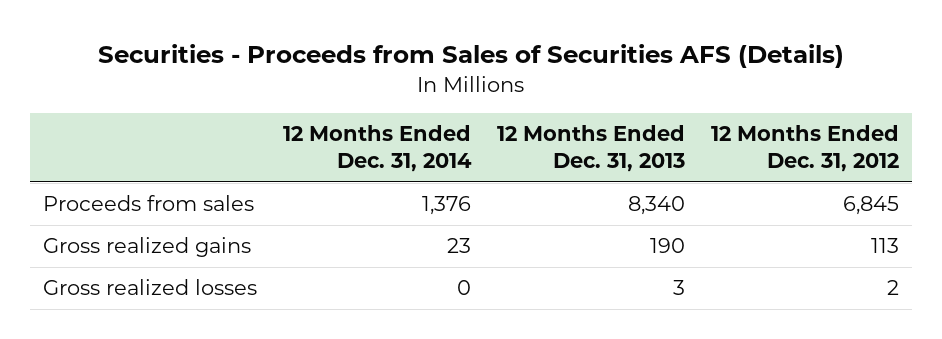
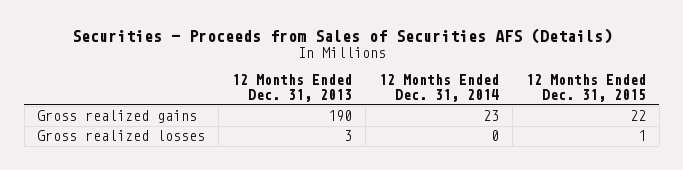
[710,125,899,173] 12 Months Ended Dec. 31, 2012 -> none
none -> [525,74,646,103] 12 Months Ended Dec. 31, 2015
[43,195,255,212] Proceeds from sales -> none

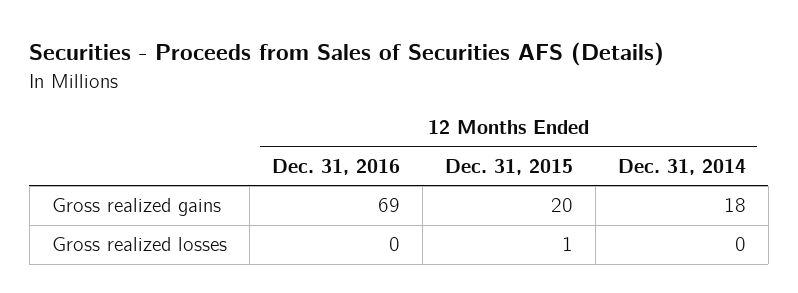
[232,74,353,103] 12 Months Ended Dec. 31, 2013 -> none
none -> [271,158,400,175] Dec. 31, 2016
[483,110,500,122] 23 -> [723,198,746,213] 18
[629,110,646,122] 22 -> [550,198,573,213] 20

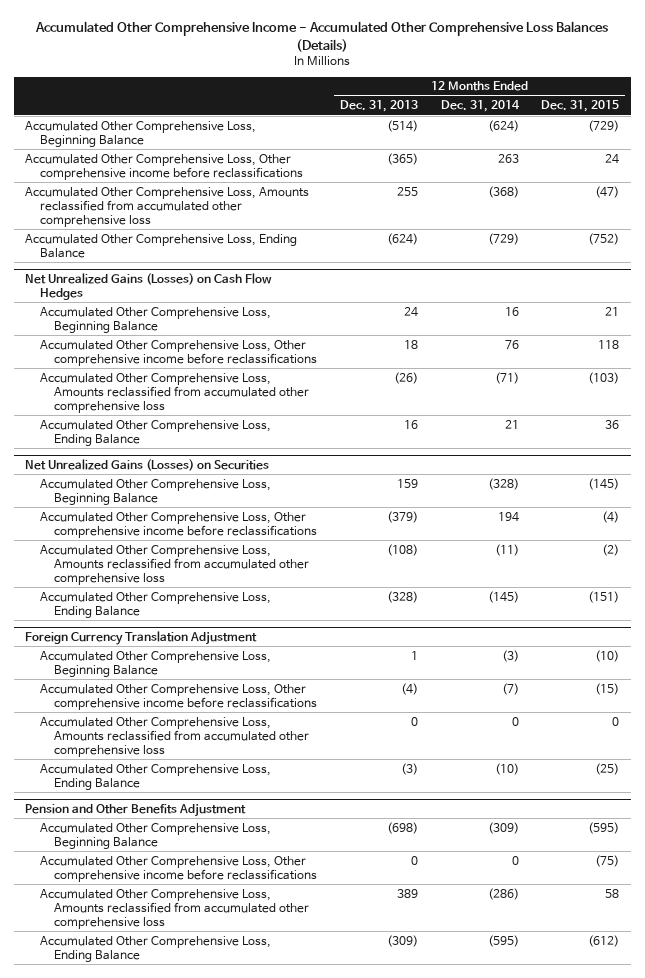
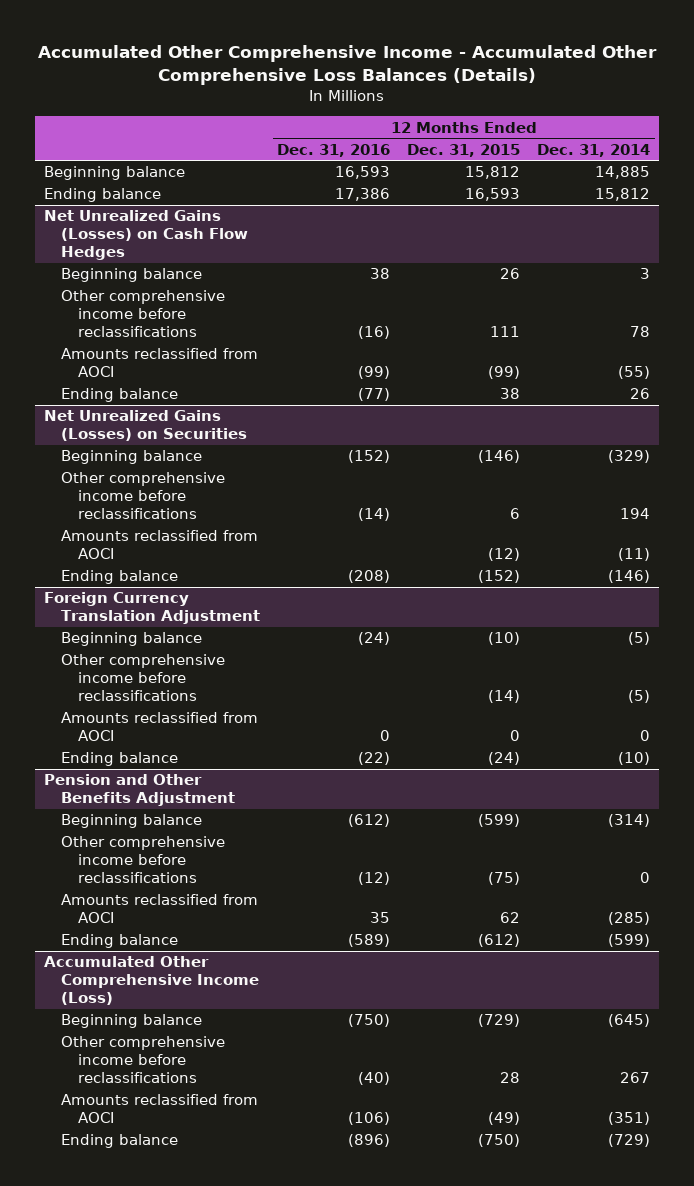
[340,100,419,113] Dec. 31, 2013 -> none
none -> [277,143,391,157] Dec. 31, 2016
[25,120,257,147] Accumulated Other Comprehensive Loss, Beginning Balance -> none
[25,153,303,180] Accumulated Other Comprehensive Loss, Other comprehensive income before reclassifications -> none
[25,186,310,227] Accumulated Other Comprehensive Loss, Amounts reclassified from accumulated other comprehensive loss -> none
[25,233,298,258] Accumulated Other Comprehensive Loss, Ending Balance -> none
none -> [43,166,185,181] Beginning balance
none -> [43,188,161,203] Ending balance
[39,306,271,333] Accumulated Other Comprehensive Loss, Beginning Balance -> none
[39,419,271,446] Accumulated Other Comprehensive Loss, Ending Balance -> none
none -> [61,268,203,283] Beginning balance
[39,339,318,366] Accumulated Other Comprehensive Loss, Other comprehensive income before reclassifications -> [61,290,226,338] Other comprehensive income before reclassifications
[504,339,519,349] 76 -> [630,326,651,338] 78
[598,339,620,349] 118 -> [490,326,521,338] 111
[39,372,310,413] Accumulated Other Comprehensive Loss, Amounts reclassified from accumulated other comprehensive loss -> [61,348,259,378] Amounts reclassified from AOCI
[494,371,519,384] (71) -> [618,366,651,380] (55)
[588,371,620,384] (103) -> [488,366,521,380] (99)
none -> [61,388,179,403] Ending balance
[39,478,271,505] Accumulated Other Comprehensive Loss, Beginning Balance -> none
[39,591,271,618] Accumulated Other Comprehensive Loss, Ending Balance -> none
none -> [61,450,203,465] Beginning balance
[39,511,318,538] Accumulated Other Comprehensive Loss, Other comprehensive income before reclassifications -> [61,472,226,520] Other comprehensive income before reclassifications
[602,510,620,523] (4) -> [510,508,521,520] 6
[39,544,310,585] Accumulated Other Comprehensive Loss, Amounts reclassified from accumulated other comprehensive loss -> [61,530,259,560] Amounts reclassified from AOCI
[602,543,620,556] (2) -> [488,548,521,562] (12)
none -> [61,570,179,585] Ending balance
[39,650,271,677] Accumulated Other Comprehensive Loss, Beginning Balance -> none
[39,763,271,790] Accumulated Other Comprehensive Loss, Ending Balance -> none
none -> [61,632,203,647] Beginning balance
[39,683,318,710] Accumulated Other Comprehensive Loss, Other comprehensive income before reclassifications -> [61,654,226,702] Other comprehensive income before reclassifications
[501,682,519,695] (7) -> [628,690,651,704] (5)
[595,682,620,695] (15) -> [488,690,521,704] (14)
[39,716,310,757] Accumulated Other Comprehensive Loss, Amounts reclassified from accumulated other comprehensive loss -> [61,712,259,742] Amounts reclassified from AOCI
none -> [61,752,179,767] Ending balance
[39,822,271,849] Accumulated Other Comprehensive Loss, Beginning Balance -> none
[39,935,271,962] Accumulated Other Comprehensive Loss, Ending Balance -> none
none -> [61,814,203,829] Beginning balance
[39,855,318,882] Accumulated Other Comprehensive Loss, Other comprehensive income before reclassifications -> [61,836,226,884] Other comprehensive income before reclassifications
[39,888,310,929] Accumulated Other Comprehensive Loss, Amounts reclassified from accumulated other comprehensive loss -> [61,894,259,924] Amounts reclassified from AOCI
[487,887,519,900] (286) -> [608,912,651,926] (285)
[605,888,620,898] 58 -> [500,912,521,924] 62
none -> [61,934,179,949] Ending balance
none -> [43,956,260,1006] Accumulated Other Comprehensive Income (Loss)
none -> [61,1014,203,1029] Beginning balance
none -> [61,1036,226,1084] Other comprehensive income before reclassifications
none -> [61,1094,259,1124] Amounts reclassified from AOCI
none -> [61,1134,179,1149] Ending balance

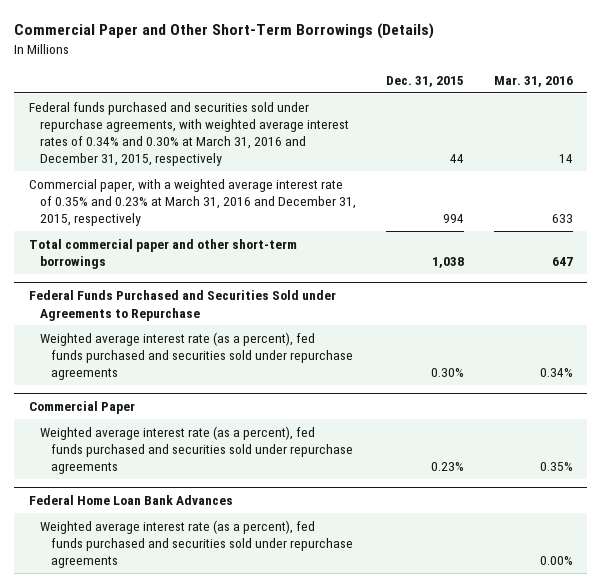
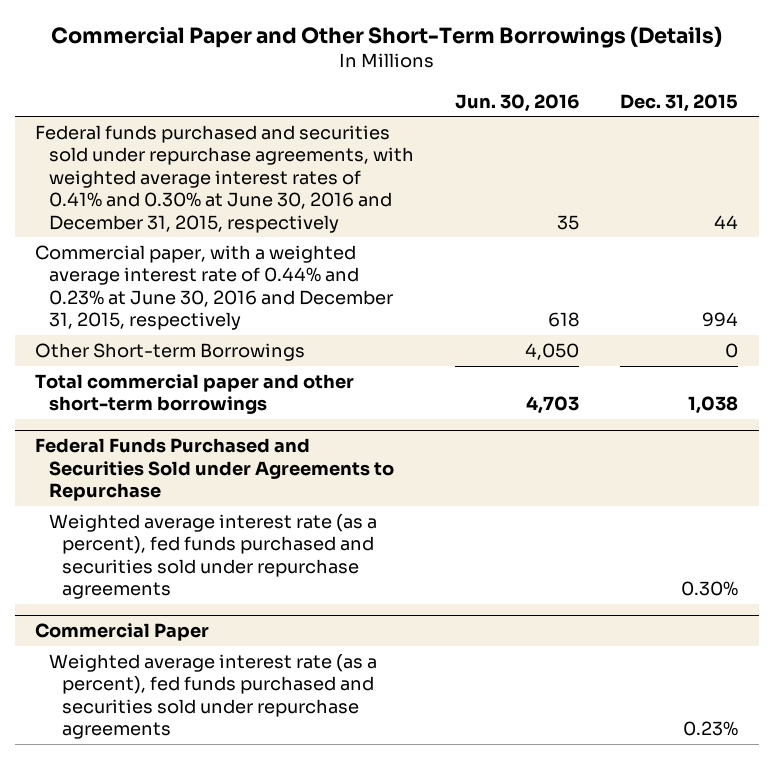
[493,75,573,87] Mar. 31, 2016 -> none
none -> [455,93,580,112] Jun. 30, 2016
[28,101,350,167] Federal funds purchased and securities sold under repurchase agreements, with weighted average interest rates of 0.34% and 0.30% at March 31, 2016 and December 31, 2015, respectively -> [35,124,414,233] Federal funds purchased and securities sold under repurchase agreements, with weighted average interest rates of 0.41% and 0.30% at June 30, 2016 and December 31, 2015, respectively
[28,178,357,227] Commercial paper, with a weighted average interest rate of 0.35% and 0.23% at March 31, 2016 and December 31, 2015, respectively -> [35,244,393,331] Commercial paper, with a weighted average interest rate of 0.44% and 0.23% at June 30, 2016 and December 31, 2015, respectively
none -> [35,342,306,361] Other Short-term Borrowings
[28,495,233,506] Federal Home Loan Bank Advances -> none
[40,519,354,569] Weighted average interest rate (as a percent), fed funds purchased and securities sold under repurchase agreements -> none

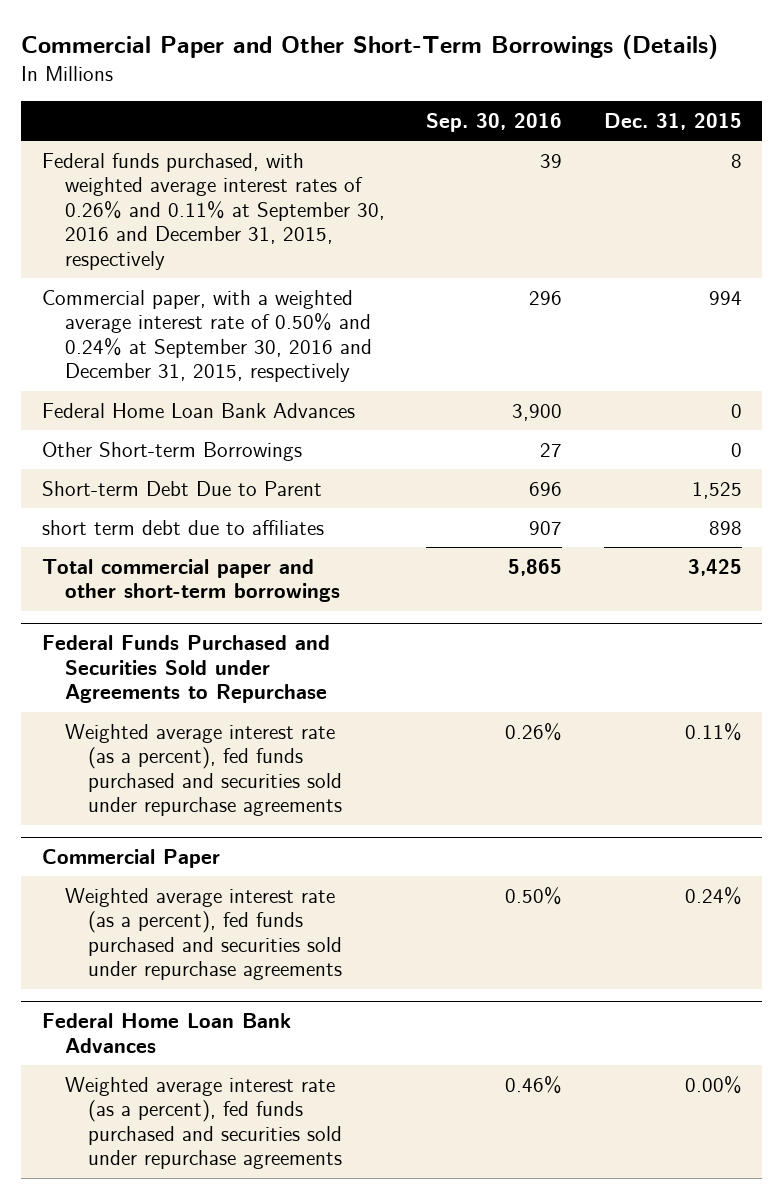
[455,93,580,112] Jun. 30, 2016 -> none
none -> [426,113,563,133] Sep. 30, 2016
[35,124,414,233] Federal funds purchased and securities sold under repurchase agreements, with weighted average interest rates of 0.41% and 0.30% at June 30, 2016 and December 31, 2015, respectively -> [41,152,386,271] Federal funds purchased, with weighted average interest rates of 0.26% and 0.11% at September 30, 2016 and December 31, 2015, respectively
[714,214,739,229] 44 -> [730,153,742,168] 8
[35,244,393,331] Commercial paper, with a weighted average interest rate of 0.44% and 0.23% at June 30, 2016 and December 31, 2015, respectively -> [41,289,373,383] Commercial paper, with a weighted average interest rate of 0.50% and 0.24% at September 30, 2016 and December 31, 2015, respectively
none -> [41,402,355,418] Federal Home Loan Bank Advances
none -> [41,480,322,496] Short-term Debt Due to Parent
none -> [41,519,324,535] short term debt due to affiliates
[688,396,739,415] 1,038 -> [687,558,742,576] 3,425
[681,581,739,597] 0.30% -> [684,722,742,741] 0.11%
[683,721,739,737] 0.23% -> [684,886,742,905] 0.24%
none -> [41,1013,291,1053] Federal Home Loan Bank Advances
none -> [65,1076,343,1170] Weighted average interest rate (as a percent), fed funds purchased and securities sold under repurchase agreements

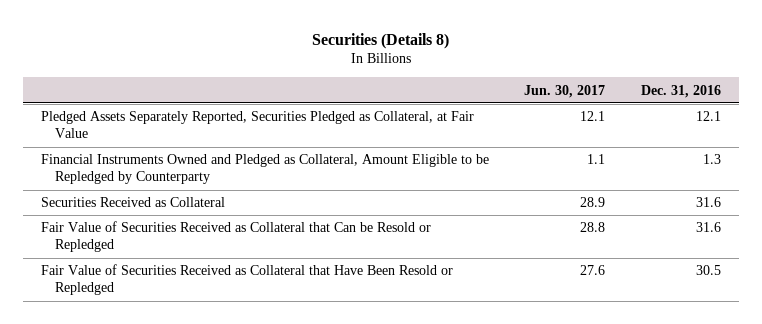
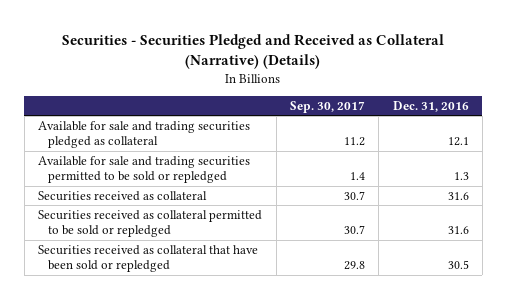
[311,32,449,49] Securities (Details 8) -> [62,33,445,70] Securities - Securities Pledged and Received as Collateral (Narrative) (Details)
[524,84,606,98] Jun. 30, 2017 -> none
none -> [289,100,365,113] Sep. 30, 2017
[40,111,474,139] Pledged Assets Separately Reported, Securities Pledged as Collateral, at Fair Value -> [38,120,251,149] Available for sale and trading securities pledged as collateral
[40,154,489,185] Financial Instruments Owned and Pledged as Collateral, Amount Eligible to be Repledged by Counterparty -> [38,155,251,184] Available for sale and trading securities permitted to be sold or repledged
[40,197,225,208] Securities Received as Collateral -> [38,190,208,201] Securities received as collateral
[40,221,431,253] Fair Value of Securities Received as Collateral that Can be Resold or Repledged -> [38,209,263,238] Securities received as collateral permitted to be sold or repledged
[40,264,453,296] Fair Value of Securities Received as Collateral that Have Been Resold or Repledged -> [38,244,259,273] Securities received as collateral that have been sold or repledged

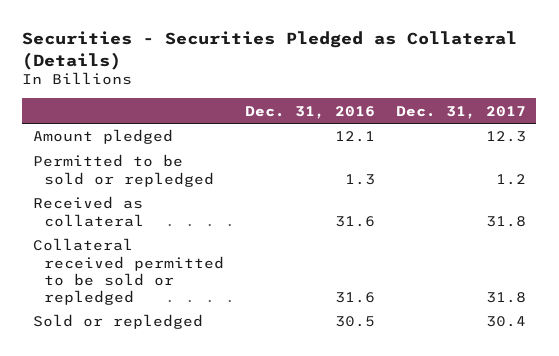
[62,33,445,70] Securities - Securities Pledged and Received as Collateral (Narrative) (Details) -> [22,30,518,70] Securities - Securities Pledged as Collateral (Details)
[289,100,365,113] Sep. 30, 2017 -> none
none -> [395,105,526,119] Dec. 31, 2017
[38,120,251,149] Available for sale and trading securities pledged as collateral -> [32,129,173,145] Amount pledged
[38,155,251,184] Available for sale and trading securities permitted to be sold or repledged -> [32,154,215,187] Permitted to be sold or repledged
[38,190,208,201] Securities received as collateral -> [32,196,145,227] Received as collateral
[38,209,263,238] Securities received as collateral permitted to be sold or repledged -> [32,238,225,305] Collateral received permitted to be sold or repledged
[38,244,259,273] Securities received as collateral that have been sold or repledged -> [32,314,203,330] Sold or repledged

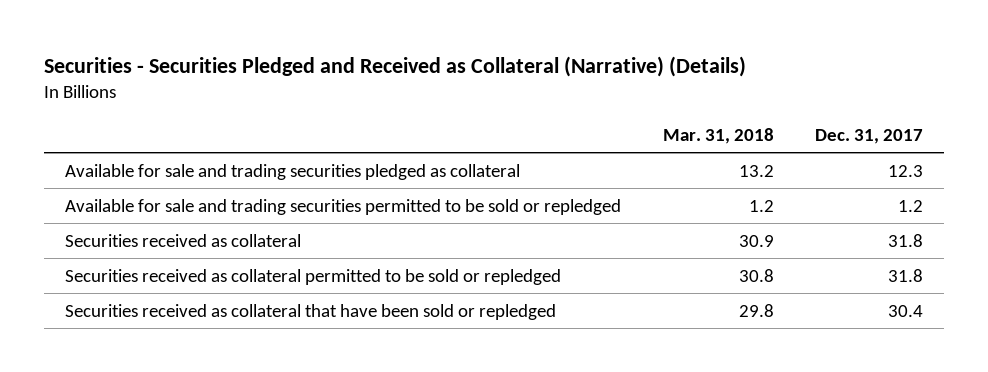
[22,30,518,70] Securities - Securities Pledged as Collateral (Details) -> [44,56,747,78] Securities - Securities Pledged and Received as Collateral (Narrative) (Details)
[245,105,376,119] Dec. 31, 2016 -> none
none -> [662,127,774,144] Mar. 31, 2018
[32,129,173,145] Amount pledged -> [65,163,521,180] Available for sale and trading securities pledged as collateral
[32,154,215,187] Permitted to be sold or repledged -> [65,198,622,215] Available for sale and trading securities permitted to be sold or repledged
[32,196,145,227] Received as collateral -> [65,233,302,247] Securities received as collateral
[32,238,225,305] Collateral received permitted to be sold or repledged -> [65,268,562,285] Securities received as collateral permitted to be sold or repledged
[32,314,203,330] Sold or repledged -> [65,303,557,320] Securities received as collateral that have been sold or repledged

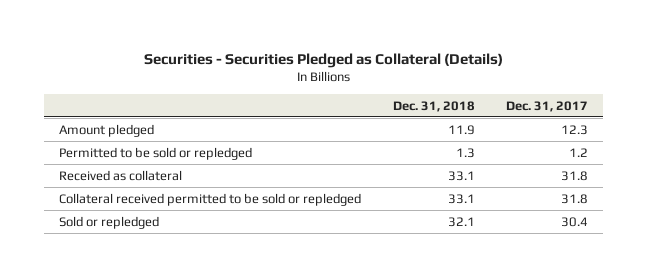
[44,56,747,78] Securities - Securities Pledged and Received as Collateral (Narrative) (Details) -> [143,52,503,68] Securities - Securities Pledged as Collateral (Details)
[662,127,774,144] Mar. 31, 2018 -> none
none -> [392,100,475,112] Dec. 31, 2018
[65,163,521,180] Available for sale and trading securities pledged as collateral -> [59,123,155,137] Amount pledged
[65,198,622,215] Available for sale and trading securities permitted to be sold or repledged -> [59,146,253,160] Permitted to be sold or repledged
[65,233,302,247] Securities received as collateral -> [59,169,183,181] Received as collateral
[65,268,562,285] Securities received as collateral permitted to be sold or repledged -> [59,192,362,206] Collateral received permitted to be sold or repledged
[65,303,557,320] Securities received as collateral that have been sold or repledged -> [59,215,160,229] Sold or repledged

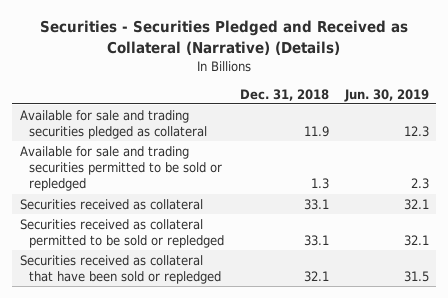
[143,52,503,68] Securities - Securities Pledged as Collateral (Details) -> [40,20,409,55] Securities - Securities Pledged and Received as Collateral (Narrative) (Details)
[505,100,588,112] Dec. 31, 2017 -> none
none -> [343,88,429,102] Jun. 30, 2019
[59,123,155,137] Amount pledged -> [19,109,208,140] Available for sale and trading securities pledged as collateral
[59,146,253,160] Permitted to be sold or repledged -> [19,145,223,192] Available for sale and trading securities permitted to be sold or repledged
[59,169,183,181] Received as collateral -> [19,198,203,210] Securities received as collateral
[59,192,362,206] Collateral received permitted to be sold or repledged -> [19,218,225,249] Securities received as collateral permitted to be sold or repledged
[59,215,160,229] Sold or repledged -> [19,254,222,285] Securities received as collateral that have been sold or repledged

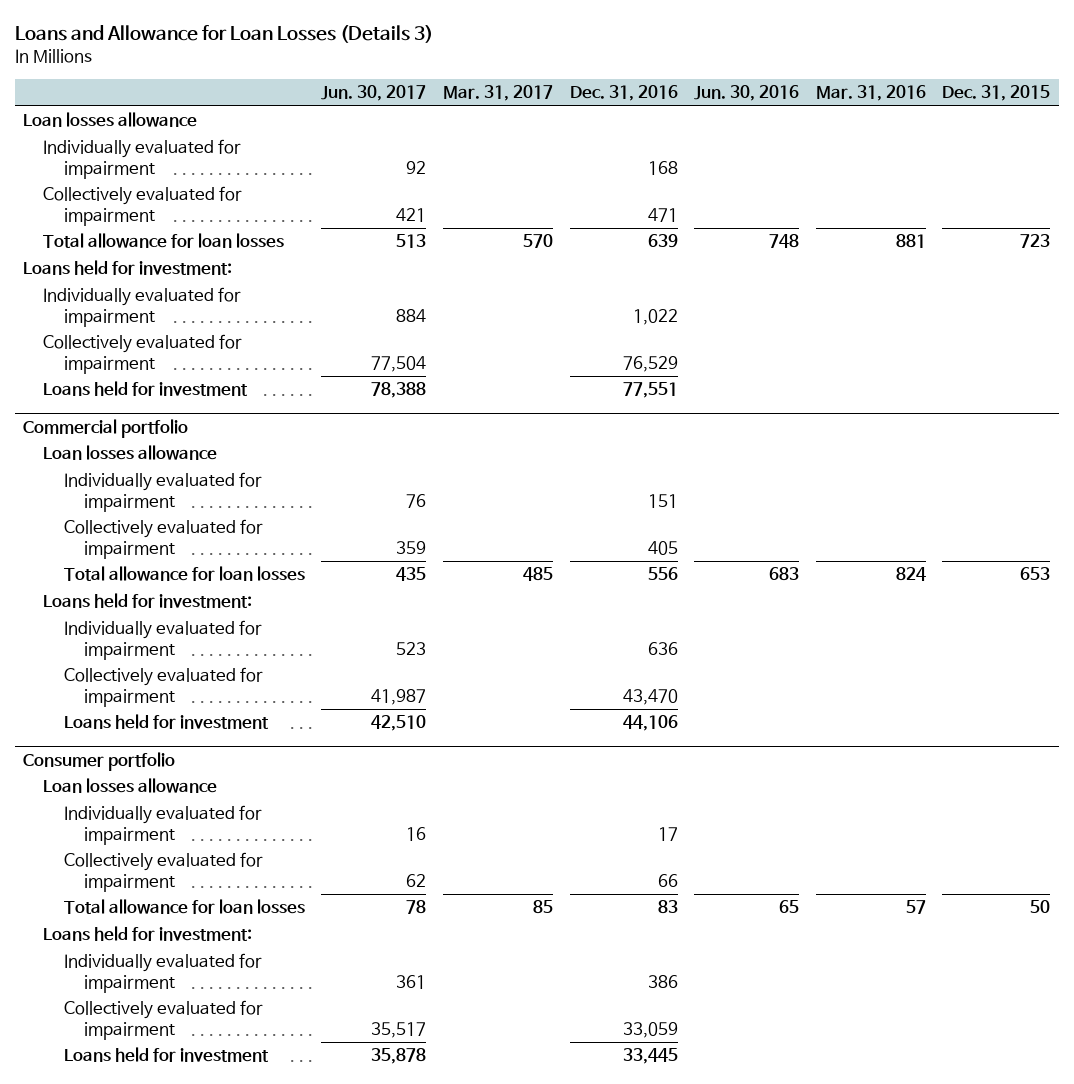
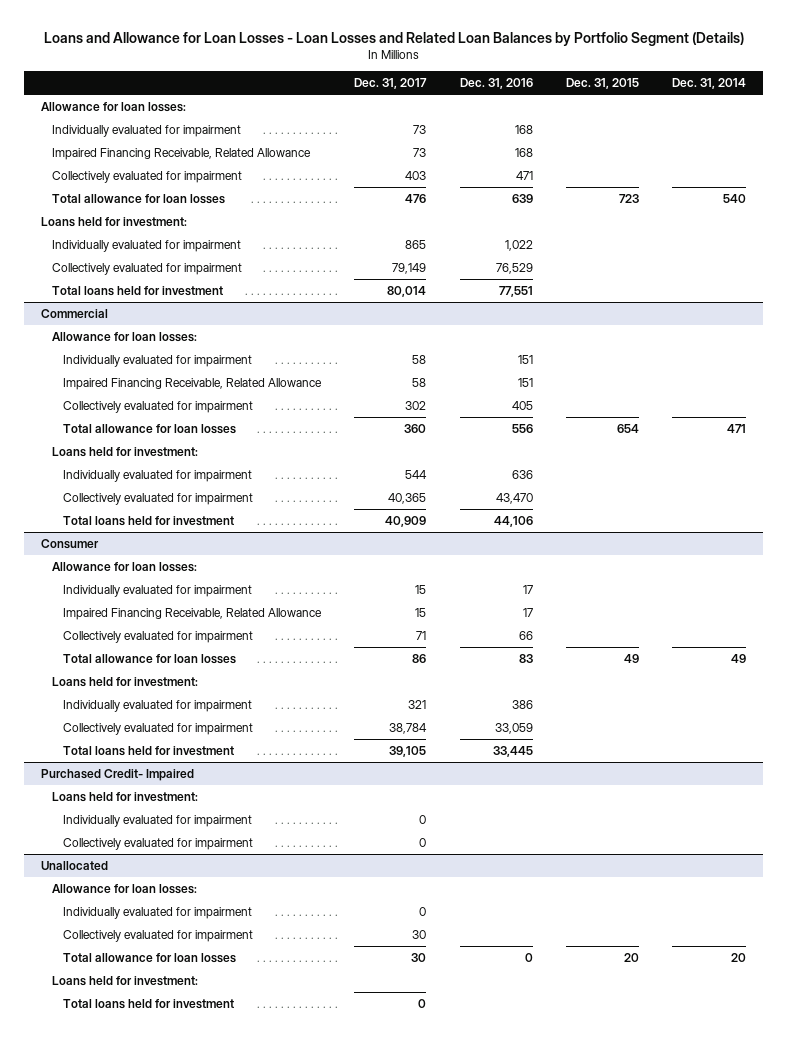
[14,25,433,44] Loans and Allowance for Loan Losses (Details 3) -> [43,31,744,46] Loans and Allowance for Loan Losses - Loan Losses and Related Loan Balances by Portfolio Segment (Details)
[321,85,427,102] Jun. 30, 2017 -> none
[442,85,553,102] Mar. 31, 2017 -> none
[694,85,800,102] Jun. 30, 2016 -> none
[815,85,926,102] Mar. 31, 2016 -> none
none -> [354,78,428,90] Dec. 31, 2017
none -> [672,78,747,90] Dec. 31, 2014
[23,112,198,128] Loan losses allowance -> [41,101,187,112] Allowance for loan losses:
none -> [52,147,312,160] Impaired Financing Receivable, Related Allowance
[43,381,249,397] Loans held for investment -> [52,285,224,296] Total loans held for investment
[23,418,189,438] Commercial portfolio -> [41,308,109,318] Commercial
[43,445,218,461] Loan losses allowance -> [52,331,198,342] Allowance for loan losses:
none -> [62,377,322,390] Impaired Financing Receivable, Related Allowance
[1020,567,1051,581] 653 -> [617,423,640,433] 654
[63,714,269,730] Loans held for investment -> [62,515,234,526] Total loans held for investment
[23,751,176,771] Consumer portfolio -> [41,538,100,549] Consumer
[43,778,218,794] Loan losses allowance -> [52,561,198,572] Allowance for loan losses:
none -> [62,607,322,620] Impaired Financing Receivable, Related Allowance
[1030,900,1051,914] 50 -> [624,653,640,663] 49
[63,1047,269,1063] Loans held for investment -> [62,745,234,756] Total loans held for investment
none -> [41,768,195,781] Purchased Credit- Impaired
none -> [52,791,199,802] Loans held for investment:
none -> [62,814,252,827] Individually evaluated for impairment
none -> [62,837,253,850] Collectively evaluated for impairment
none -> [41,860,109,870] Unallocated
none -> [52,883,198,894] Allowance for loan losses:
none -> [62,906,252,919] Individually evaluated for impairment
none -> [62,929,253,942] Collectively evaluated for impairment
none -> [62,952,236,963] Total allowance for loan losses
none -> [52,975,199,986] Loans held for investment:
none -> [62,998,234,1009] Total loans held for investment

